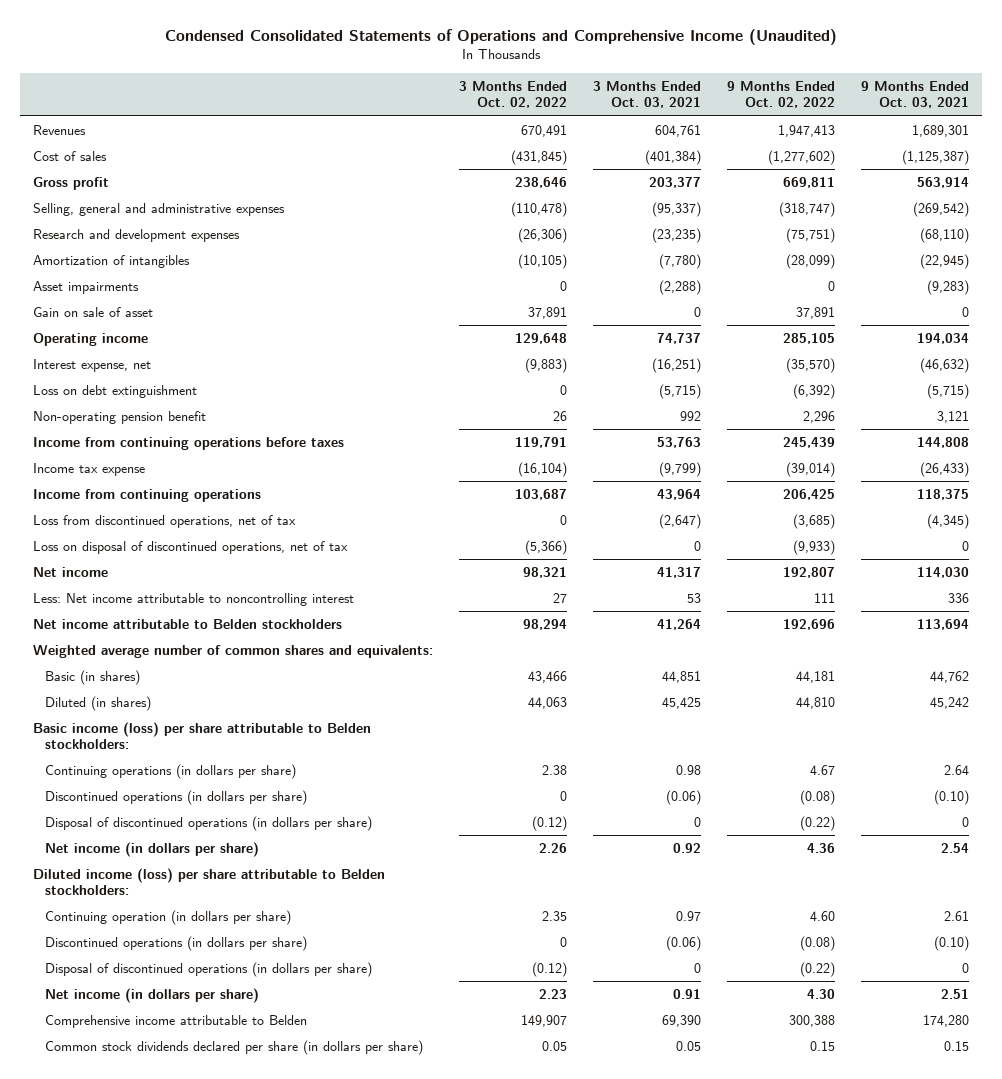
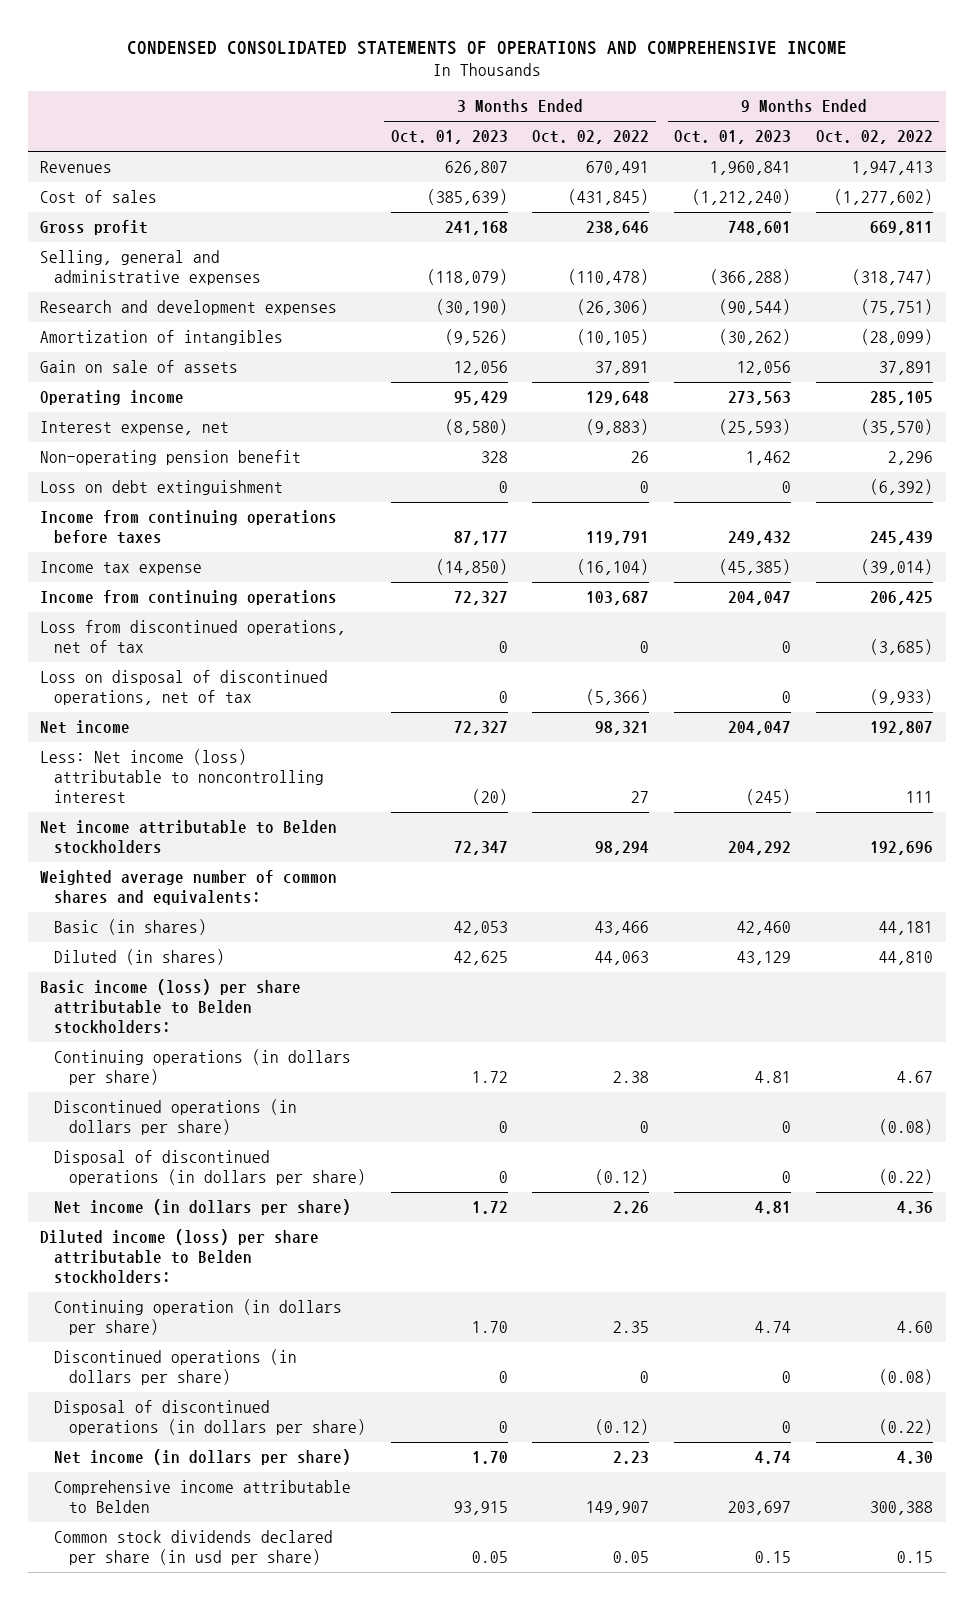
[165,29,838,46] Condensed Consolidated Statements of Operations and Comprehensive Income (Unaudited) -> [126,40,847,55] CONDENSED CONSOLIDATED STATEMENTS OF OPERATIONS AND COMPREHENSIVE INCOME
[593,80,702,109] 3 Months Ended Oct. 03, 2021 -> none
[861,80,970,109] 9 Months Ended Oct. 03, 2021 -> none
none -> [390,130,508,145] Oct. 01, 2023
none -> [674,130,792,145] Oct. 01, 2023
[32,280,139,294] Asset impairments -> none
[32,306,153,317] Gain on sale of asset -> [40,360,239,374] Gain on sale of assets
[32,384,197,398] Loss on debt extinguishment -> [40,480,284,496] Loss on debt extinguishment
[32,592,354,606] Less: Net income attributable to noncontrolling interest -> [40,749,325,804] Less: Net income (loss) attributable to noncontrolling interest
[44,1039,423,1055] Common stock dividends declared per share (in dollars per share) -> [54,1530,334,1566] Common stock dividends declared per share (in usd per share)

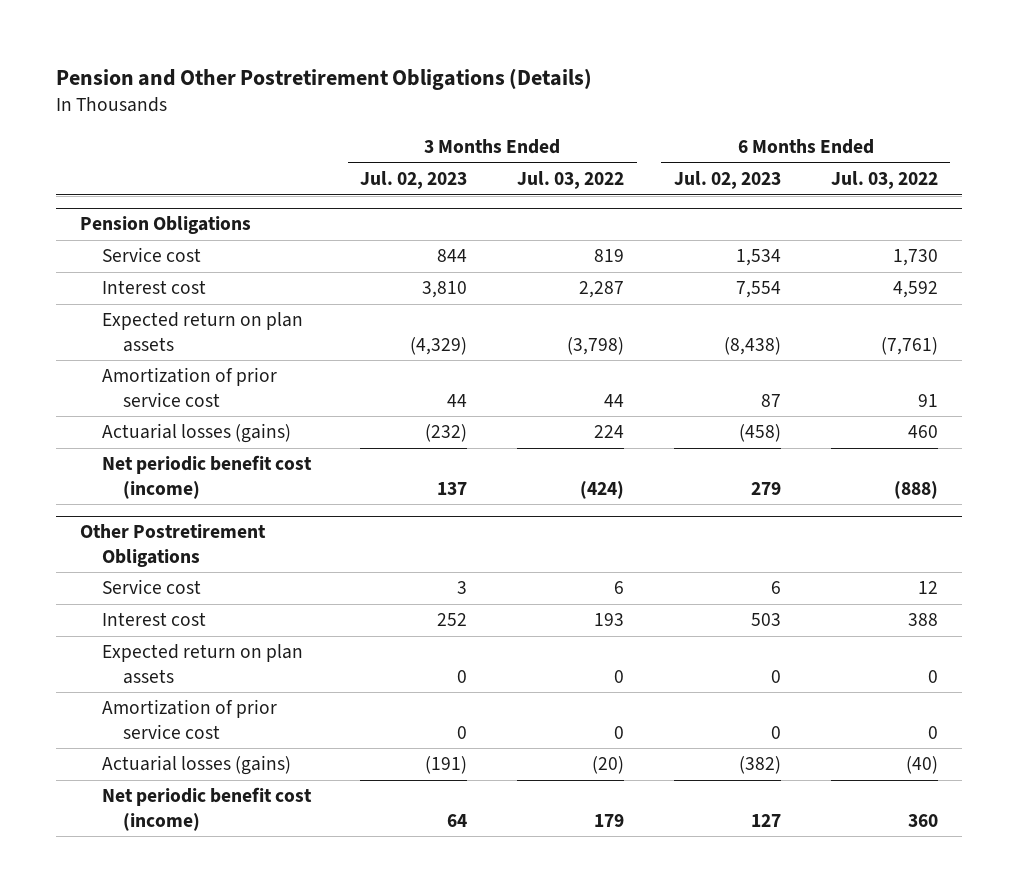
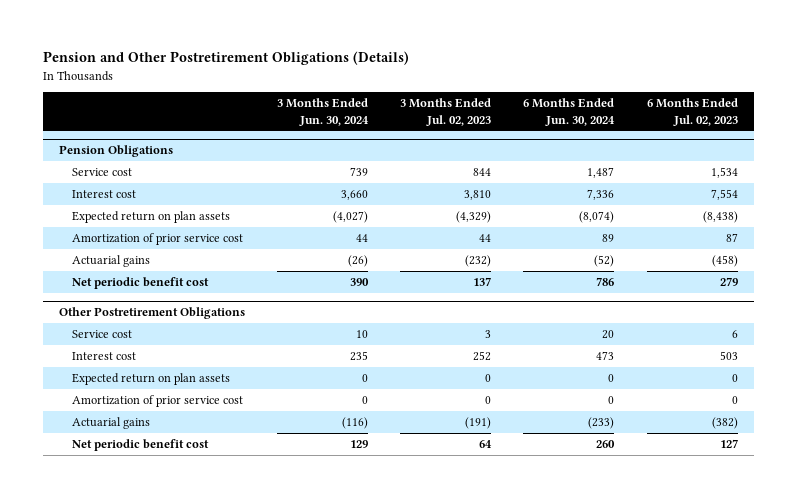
[517,171,625,190] Jul. 03, 2022 -> none
[830,171,938,190] Jul. 03, 2022 -> none
none -> [277,98,370,126] 3 Months Ended Jun. 30, 2024
none -> [523,98,616,126] 6 Months Ended Jun. 30, 2024
[101,423,291,444] Actuarial losses (gains) -> [71,255,150,268] Actuarial gains
[101,455,312,499] Net periodic benefit cost (income) -> [71,277,209,290] Net periodic benefit cost
[101,755,291,776] Actuarial losses (gains) -> [71,417,150,430] Actuarial gains
[101,787,312,831] Net periodic benefit cost (income) -> [71,439,209,452] Net periodic benefit cost

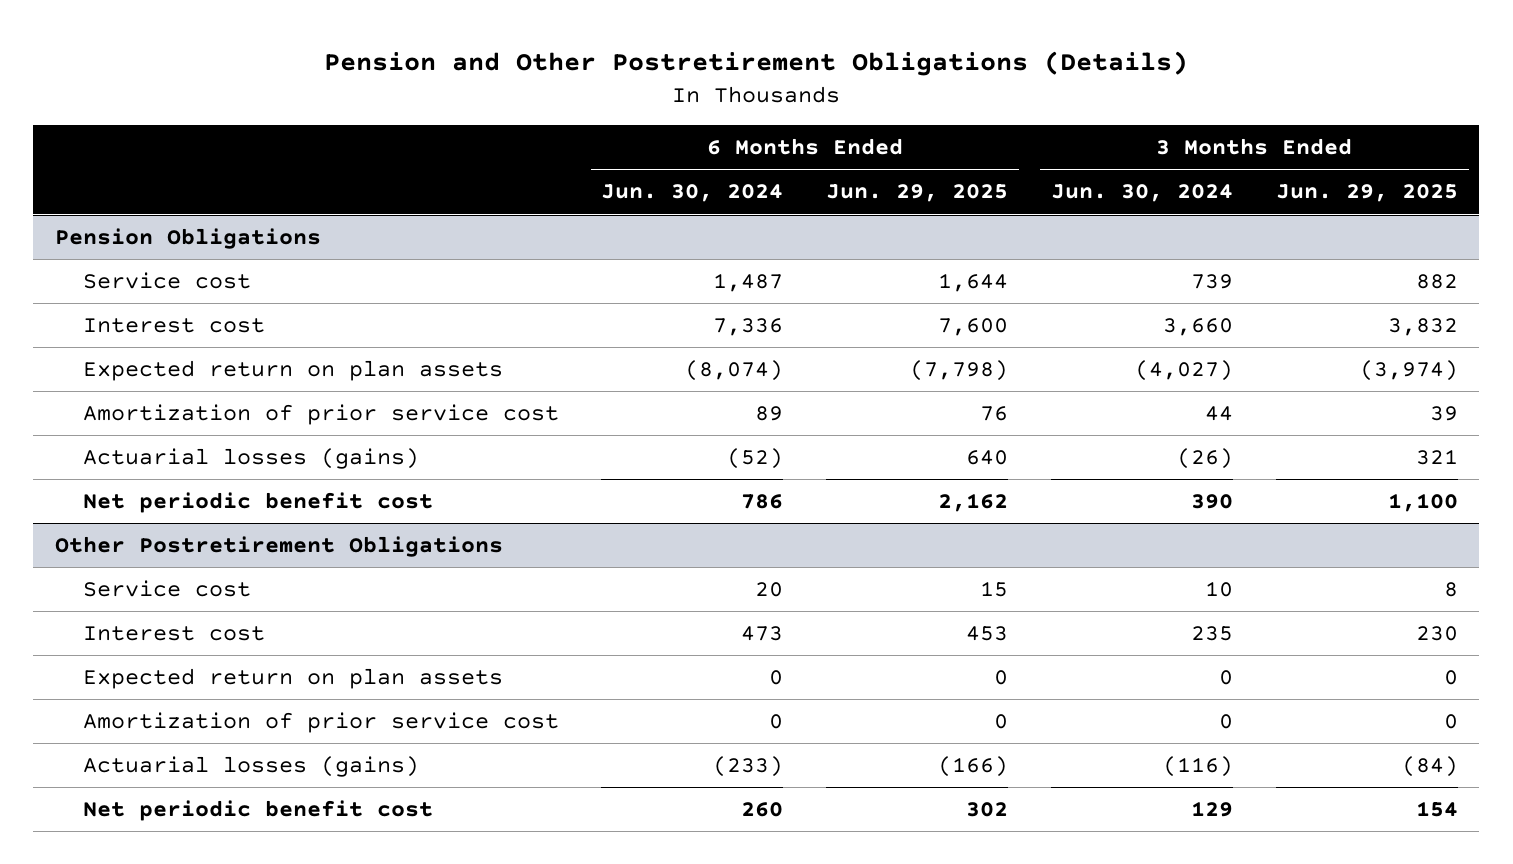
[400,98,492,126] 3 Months Ended Jul. 02, 2023 -> none
[646,98,738,126] 6 Months Ended Jul. 02, 2023 -> none
none -> [826,184,1009,203] Jun. 29, 2025
none -> [1275,184,1458,203] Jun. 29, 2025
[71,255,150,268] Actuarial gains -> [82,448,419,470] Actuarial losses (gains)
[71,417,150,430] Actuarial gains -> [82,756,419,778] Actuarial losses (gains)

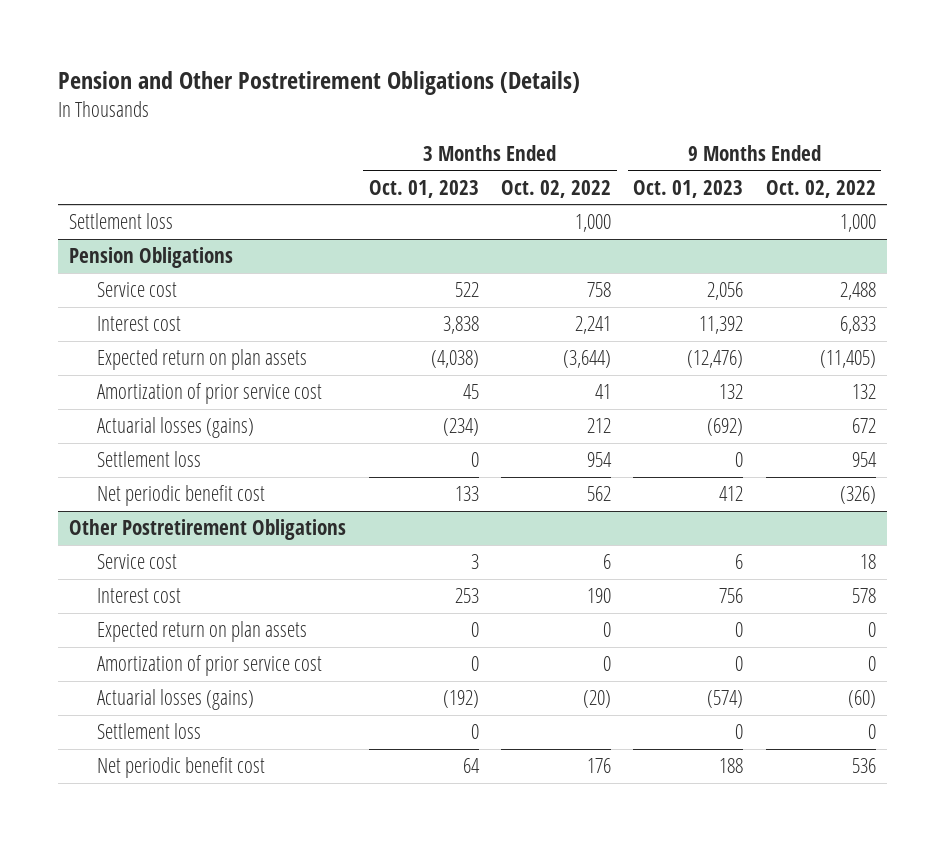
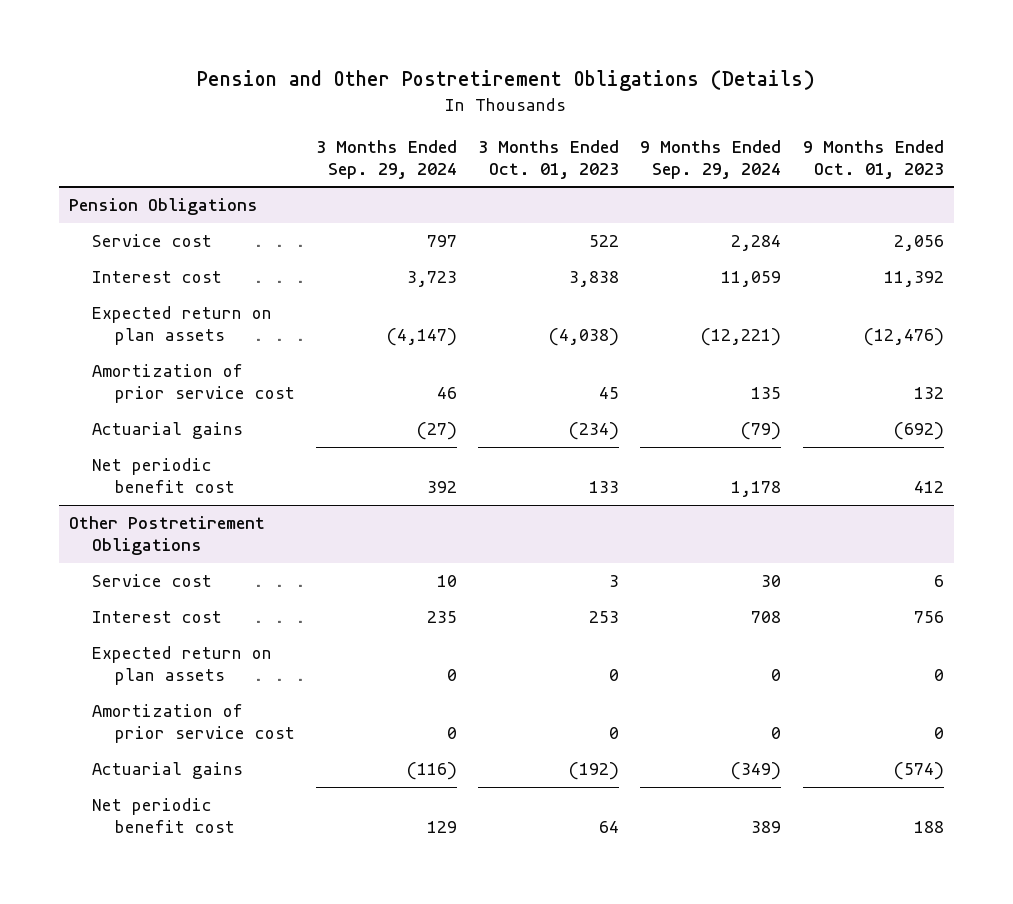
[500,179,611,198] Oct. 02, 2022 -> none
[765,179,876,198] Oct. 02, 2022 -> none
none -> [316,139,458,179] 3 Months Ended Sep. 29, 2024
none -> [640,139,782,179] 9 Months Ended Sep. 29, 2024
[69,212,174,229] Settlement loss -> none
[96,450,201,467] Settlement loss -> none
[96,416,254,438] Actuarial losses (gains) -> [92,422,244,440] Actuarial gains
[96,722,201,739] Settlement loss -> none
[96,688,254,710] Actuarial losses (gains) -> [92,762,244,780] Actuarial gains

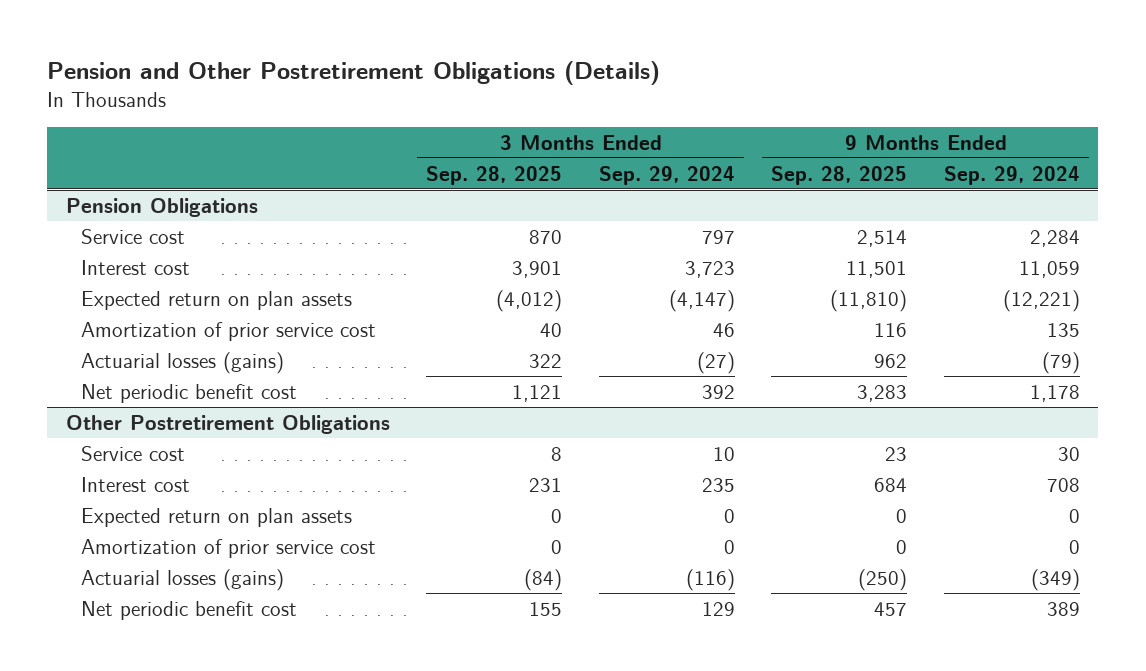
[478,139,620,179] 3 Months Ended Oct. 01, 2023 -> none
[802,139,944,179] 9 Months Ended Oct. 01, 2023 -> none
none -> [426,165,563,185] Sep. 28, 2025
none -> [771,165,908,185] Sep. 28, 2025
[92,422,244,440] Actuarial gains -> [80,351,284,374] Actuarial losses (gains)
[92,762,244,780] Actuarial gains -> [80,568,284,591] Actuarial losses (gains)

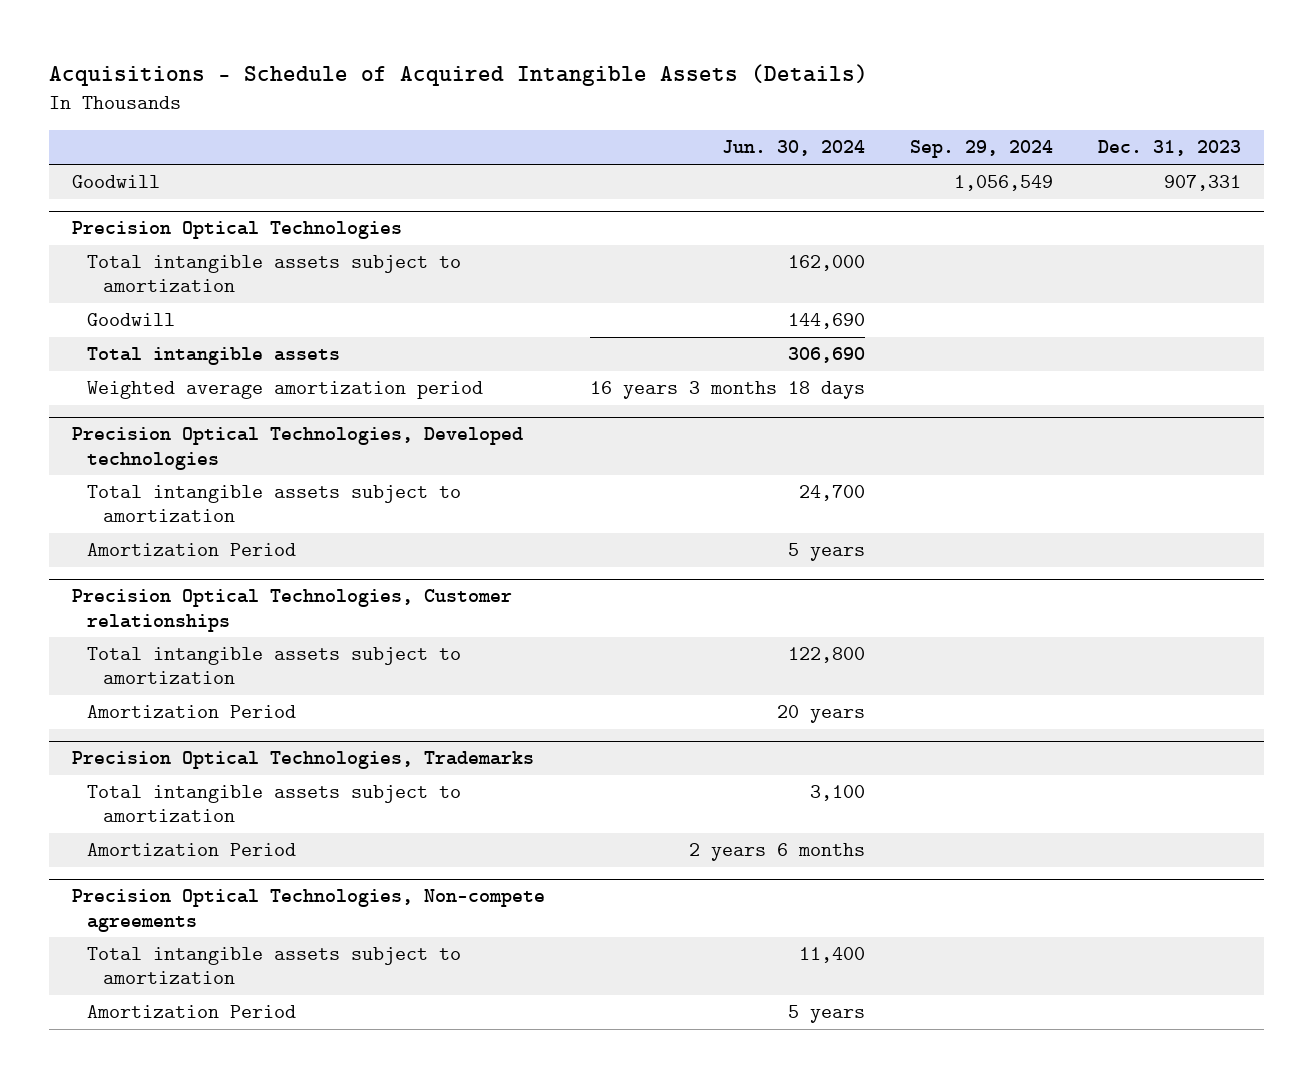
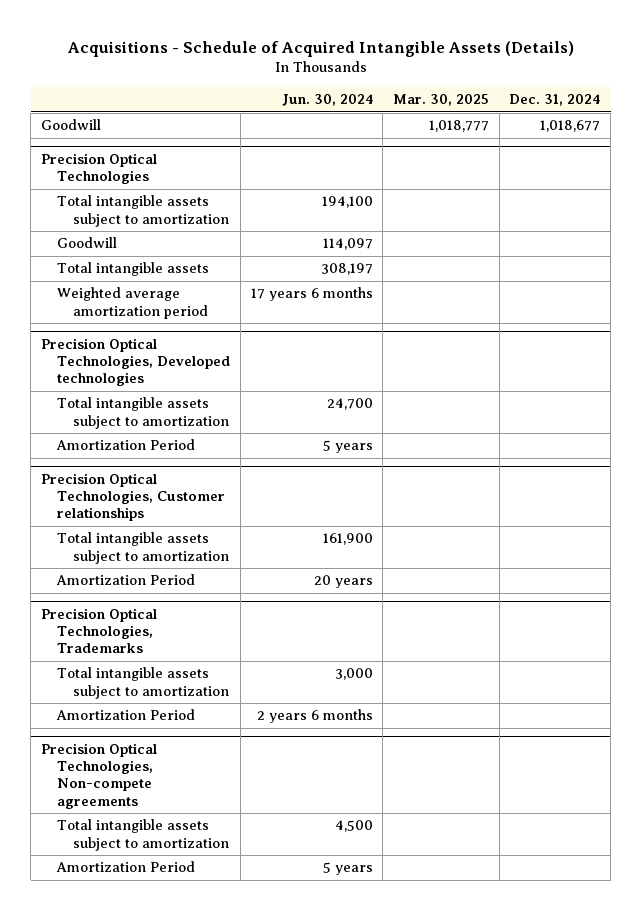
[910,140,1054,159] Sep. 29, 2024 -> none
[1098,140,1242,157] Dec. 31, 2023 -> none
none -> [393,94,490,107] Mar. 30, 2025
none -> [509,94,601,107] Dec. 31, 2024
[787,255,865,272] 162,000 -> [321,196,373,209] 194,100
[787,313,865,330] 144,690 -> [322,238,373,251] 114,097
[787,347,865,364] 306,690 -> [320,263,373,276] 308,197
[589,381,865,400] 16 years 3 months 18 days -> [250,287,373,302] 17 years 6 months
[787,647,865,664] 122,800 -> [322,533,373,546] 161,900
[809,785,865,802] 3,100 -> [334,668,373,681] 3,000
[798,947,865,964] 11,400 -> [334,820,373,833] 4,500

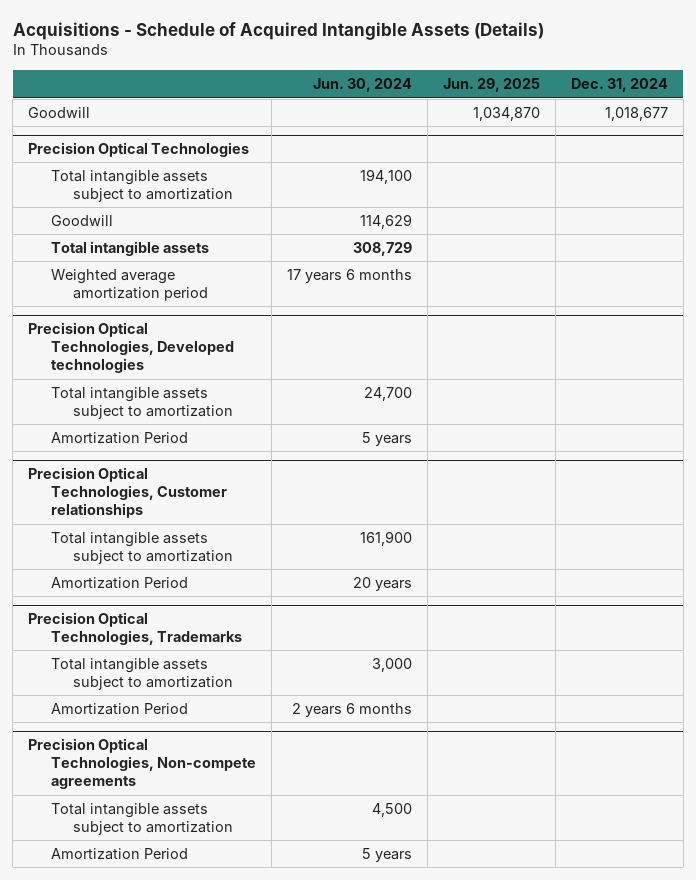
[393,94,490,107] Mar. 30, 2025 -> none
none -> [442,78,540,93] Jun. 29, 2025
[322,238,373,251] 114,097 -> [359,214,412,230] 114,629
[320,263,373,276] 308,197 -> [352,242,412,257] 308,729

